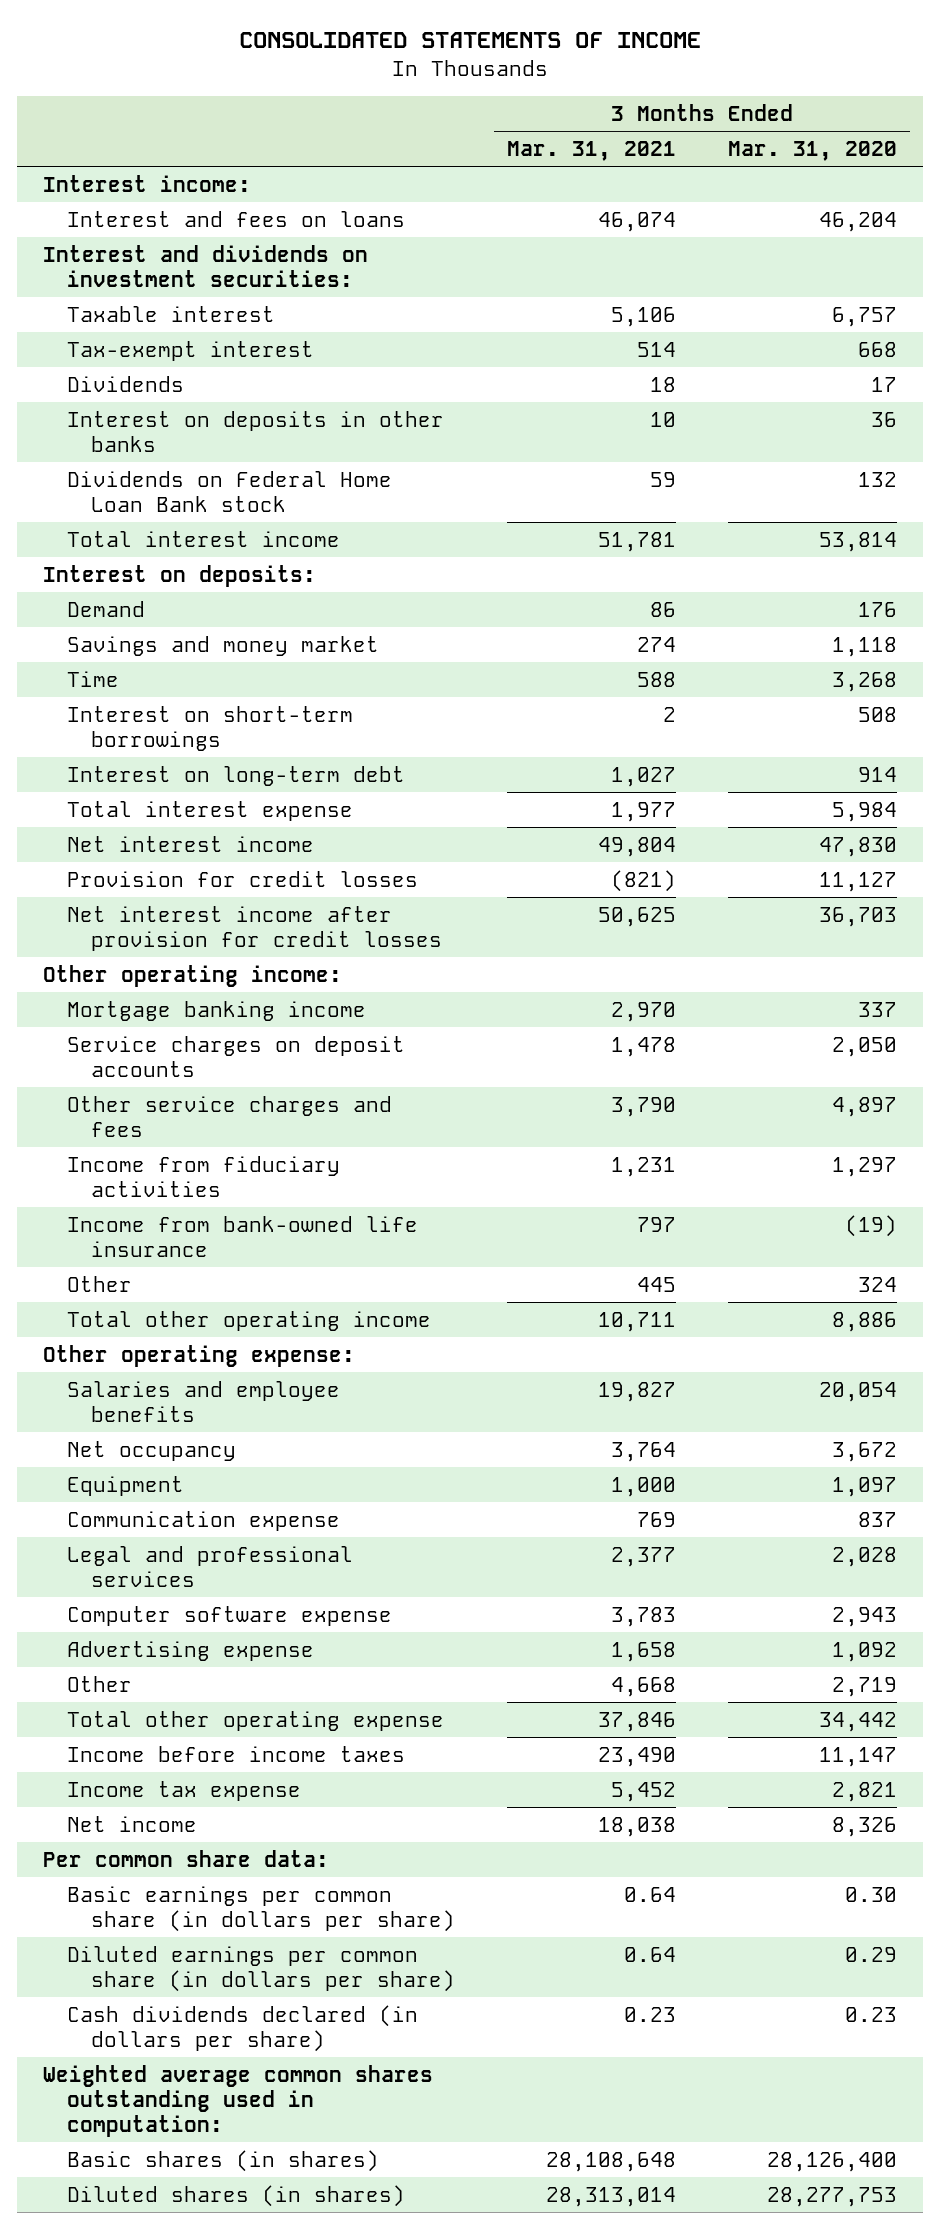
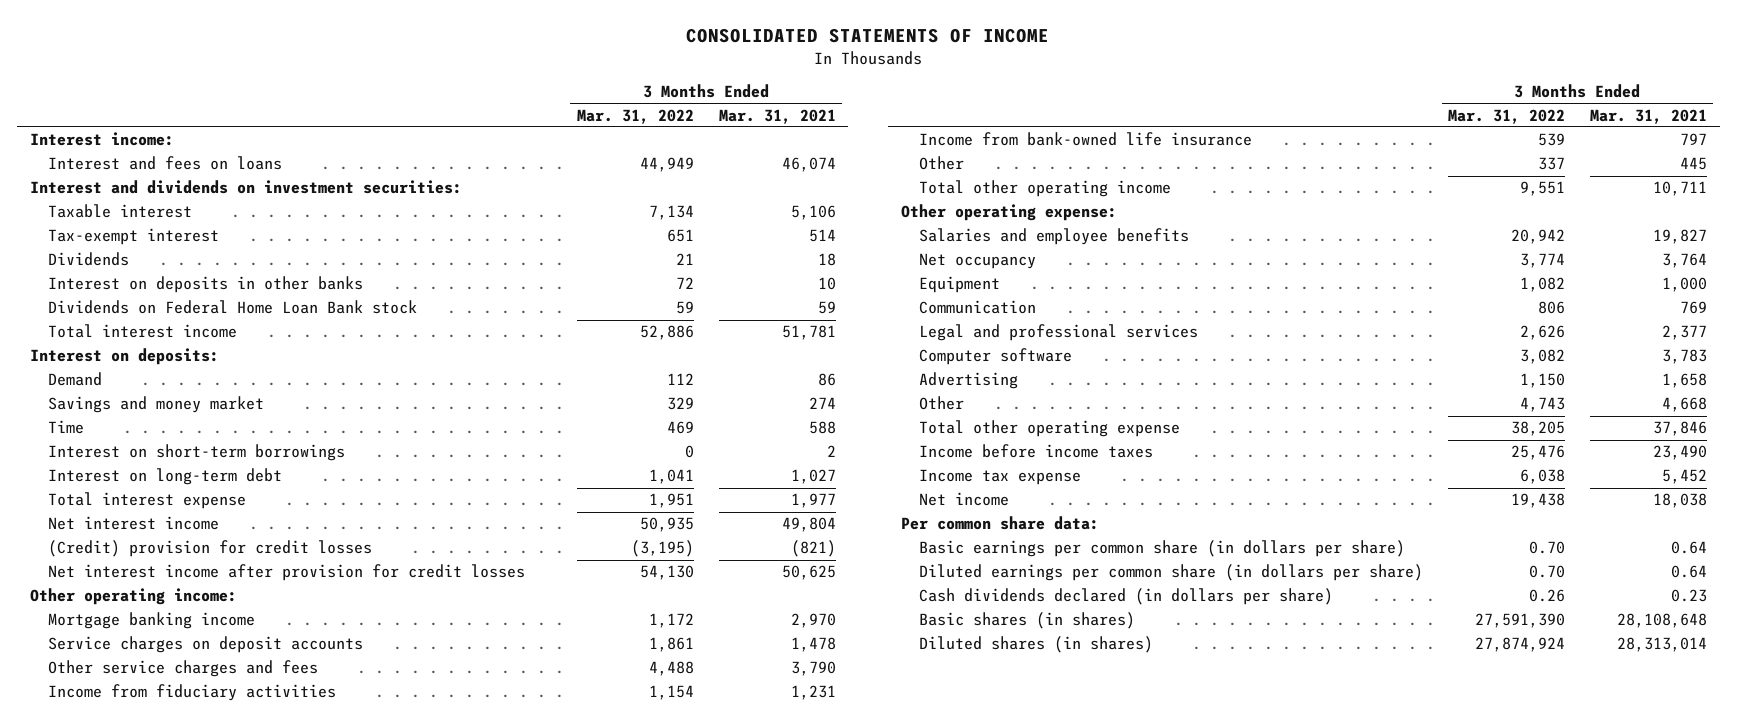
[728,140,898,161] Mar. 31, 2020 -> none
none -> [576,108,694,124] Mar. 31, 2022
[67,870,419,887] Provision for credit losses -> [47,540,372,558] (Credit) provision for credit losses
[67,1510,341,1531] Communication expense -> [918,300,1036,315] Communication
[67,1605,393,1626] Computer software expense -> [918,348,1072,366] Computer software
[67,1640,315,1661] Advertising expense -> [918,372,1018,390] Advertising
[42,2064,433,2137] Weighted average common shares outstanding used in computation: -> none

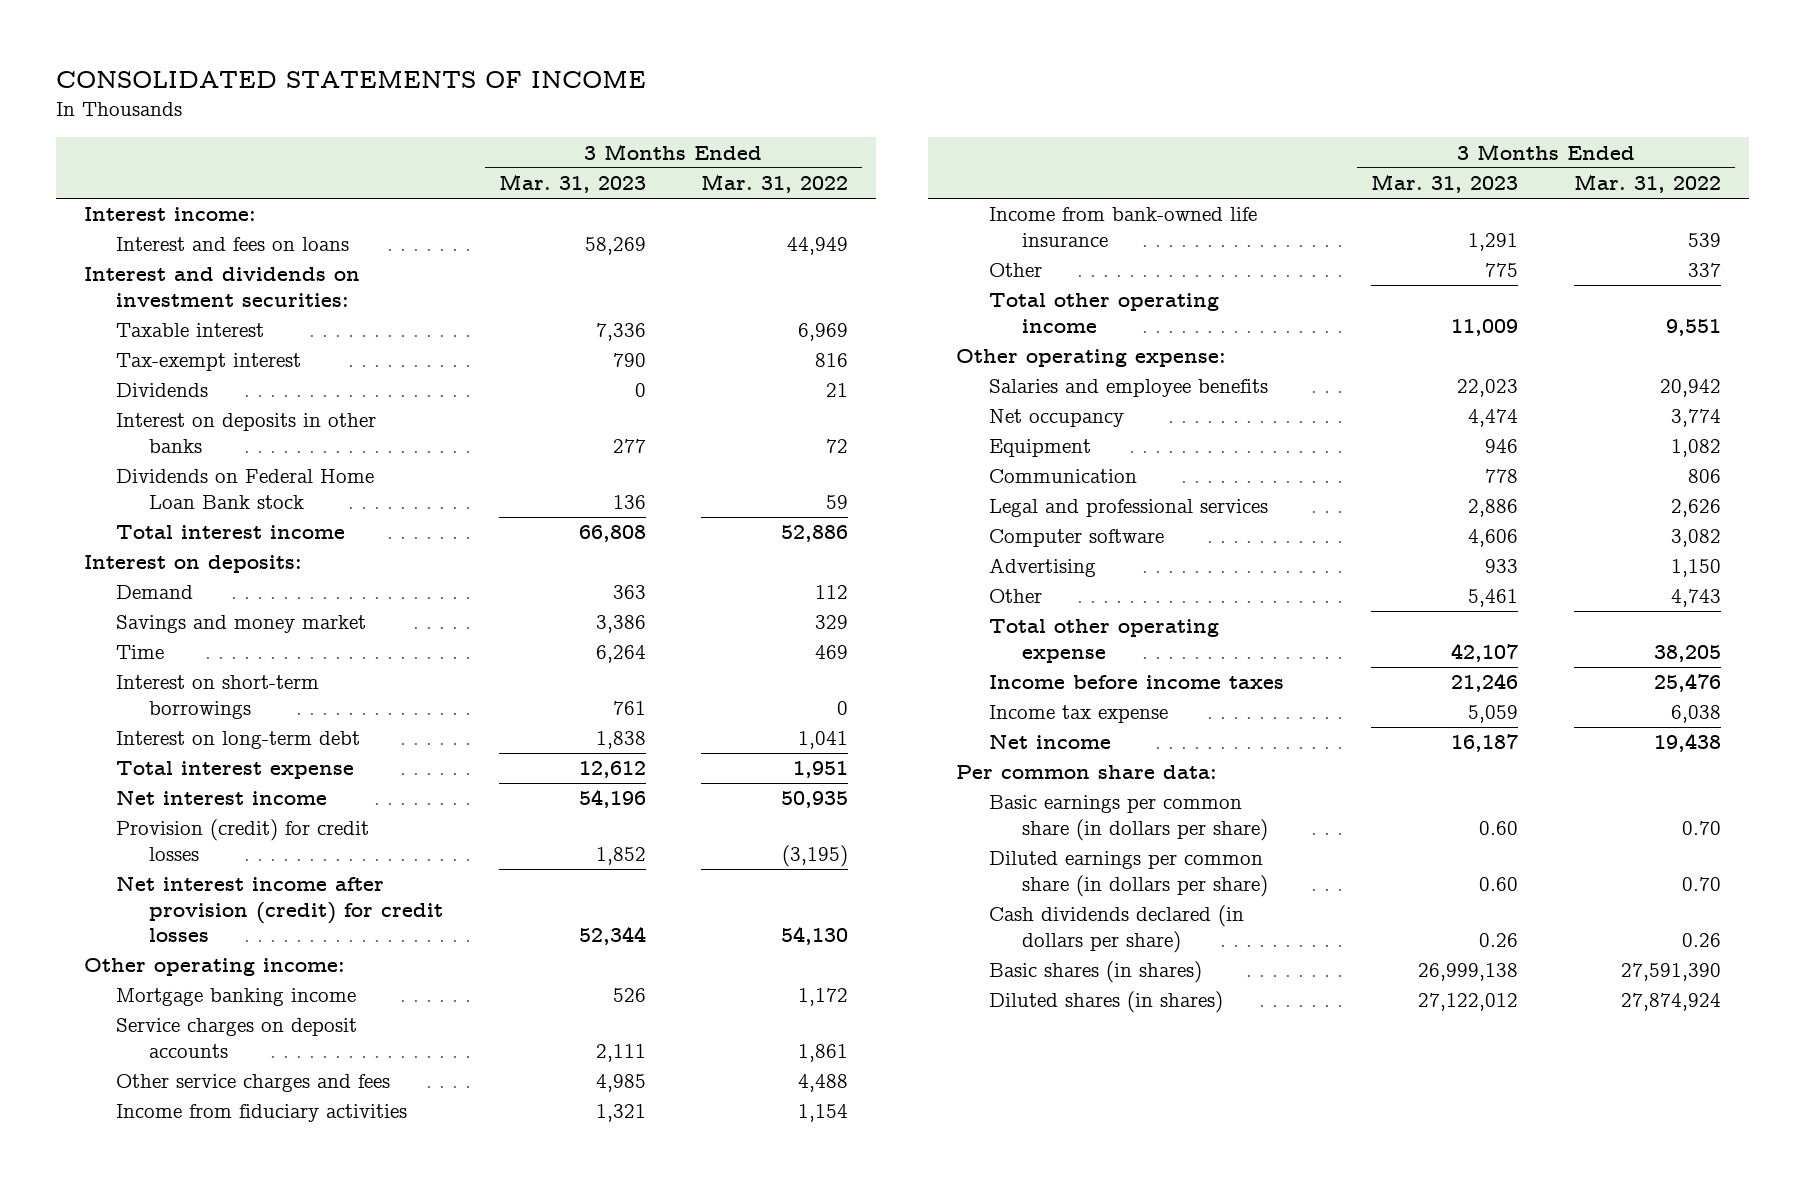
[718,108,836,124] Mar. 31, 2021 -> none
none -> [498,174,646,194] Mar. 31, 2023
[648,205,694,221] 7,134 -> [798,323,849,342] 6,969
[666,229,694,243] 651 -> [815,353,849,368] 816
[47,540,372,558] (Credit) provision for credit losses -> [116,819,370,861] Provision (credit) for credit losses
[47,564,525,582] Net interest income after provision for credit losses -> [116,876,444,943] Net interest income after provision (credit) for credit losses

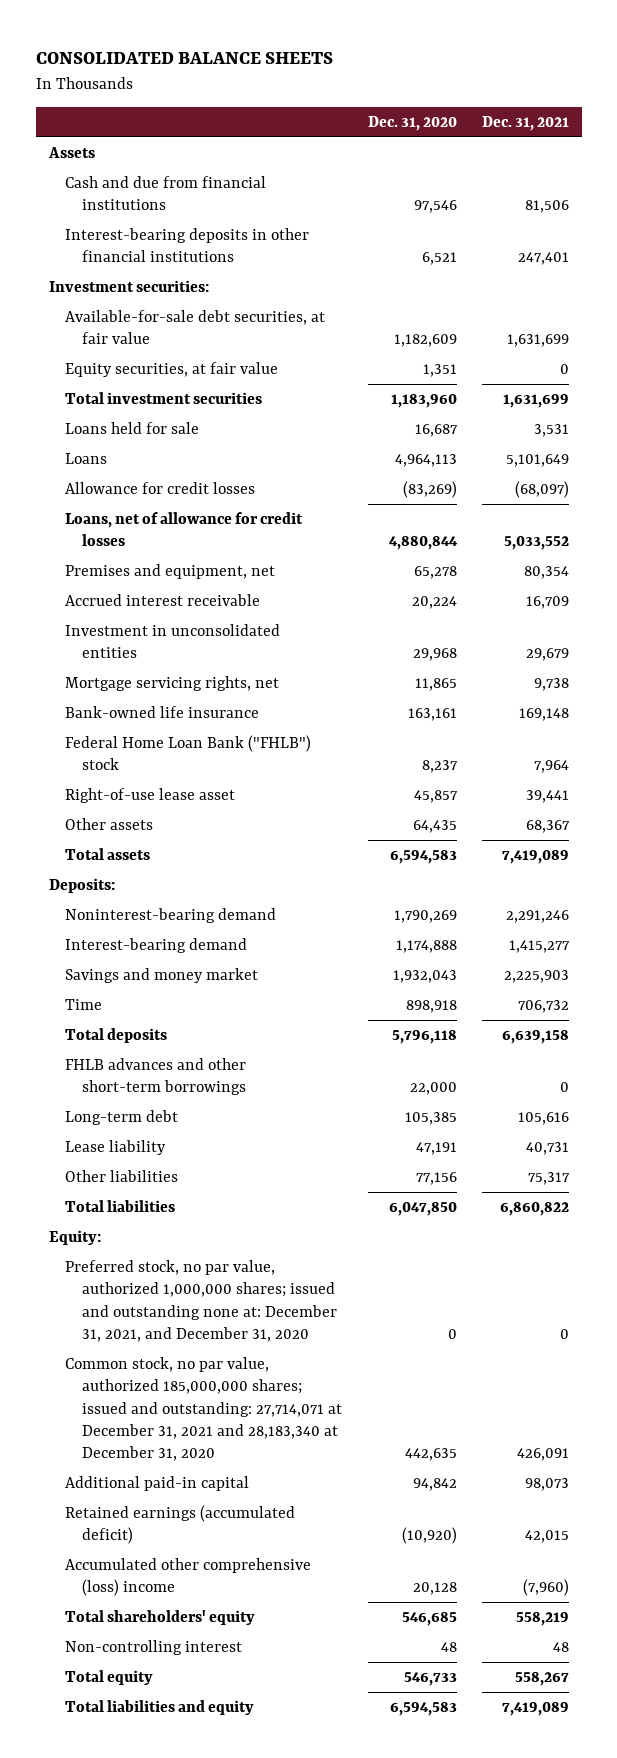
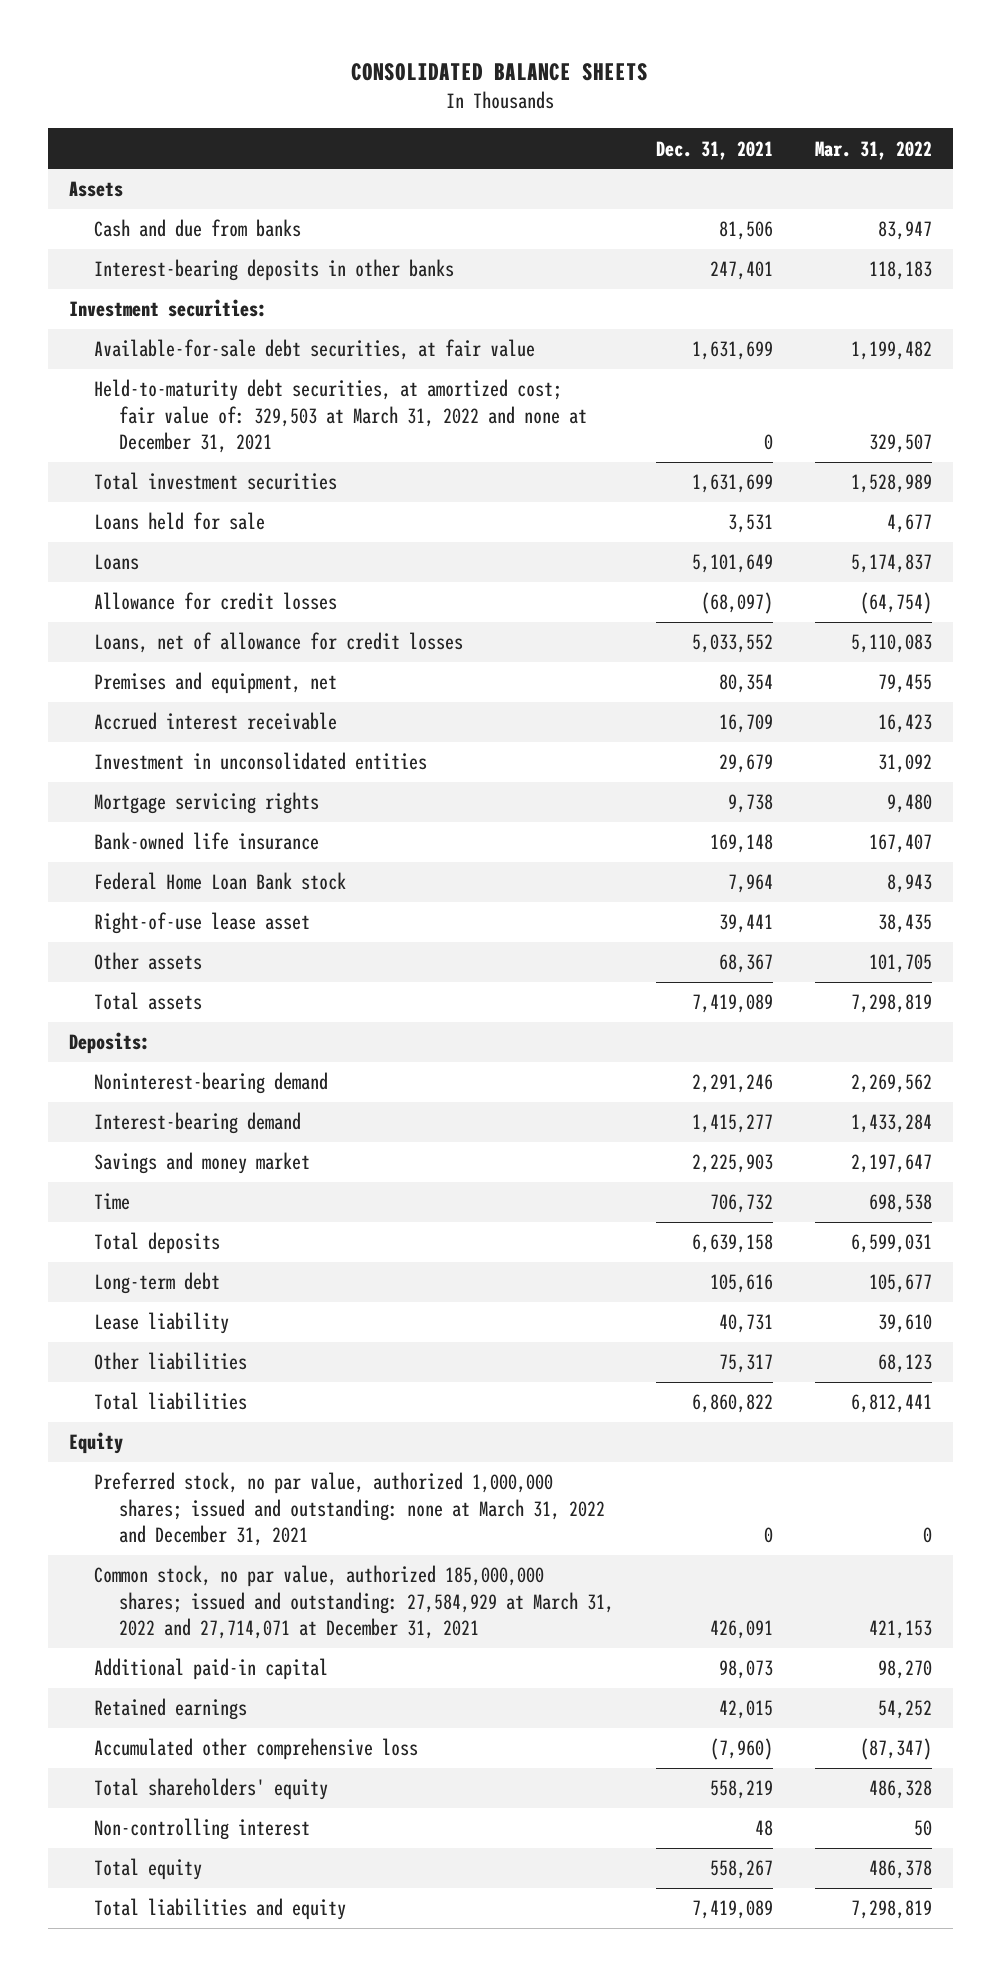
[367,116,457,132] Dec. 31, 2020 -> none
none -> [815,140,933,160] Mar. 31, 2022
[65,176,267,211] Cash and due from financial institutions -> [94,219,302,238] Cash and due from banks
[65,228,310,263] Interest-bearing deposits in other financial institutions -> [94,259,455,282] Interest-bearing deposits in other banks
[65,362,279,378] Equity securities, at fair value -> none
none -> [94,379,588,454] Held-to-maturity debt securities, at amortized cost; fair value of: 329,503 at March 31, 2022 and none at December 31, 2021
[65,676,280,692] Mortgage servicing rights, net -> [94,792,320,815] Mortgage servicing rights
[65,735,312,771] Federal Home Loan Bank ("FHLB") stock -> [94,872,347,891] Federal Home Loan Bank stock
[65,1058,247,1096] FHLB advances and other short-term borrowings -> none
[48,1230,101,1246] Equity: -> [68,1432,123,1455] Equity
[65,1260,338,1342] Preferred stock, no par value, authorized 1,000,000 shares; issued and outstanding none at: December 31, 2021, and December 31, 2020 -> [94,1472,606,1547] Preferred stock, no par value, authorized 1,000,000 shares; issued and outstanding: none at March 31, 2022 and December 31, 2021
[65,1357,343,1462] Common stock, no par value, authorized 185,000,000 shares; issued and outstanding: 27,714,071 at December 31, 2021 and 28,183,340 at December 31, 2020 -> [94,1565,615,1640] Common stock, no par value, authorized 185,000,000 shares; issued and outstanding: 27,584,929 at March 31, 2022 and 27,714,071 at December 31, 2021
[65,1505,296,1545] Retained earnings (accumulated deficit) -> [94,1698,248,1721] Retained earnings
[65,1558,312,1597] Accumulated other comprehensive (loss) income -> [94,1738,419,1761] Accumulated other comprehensive loss

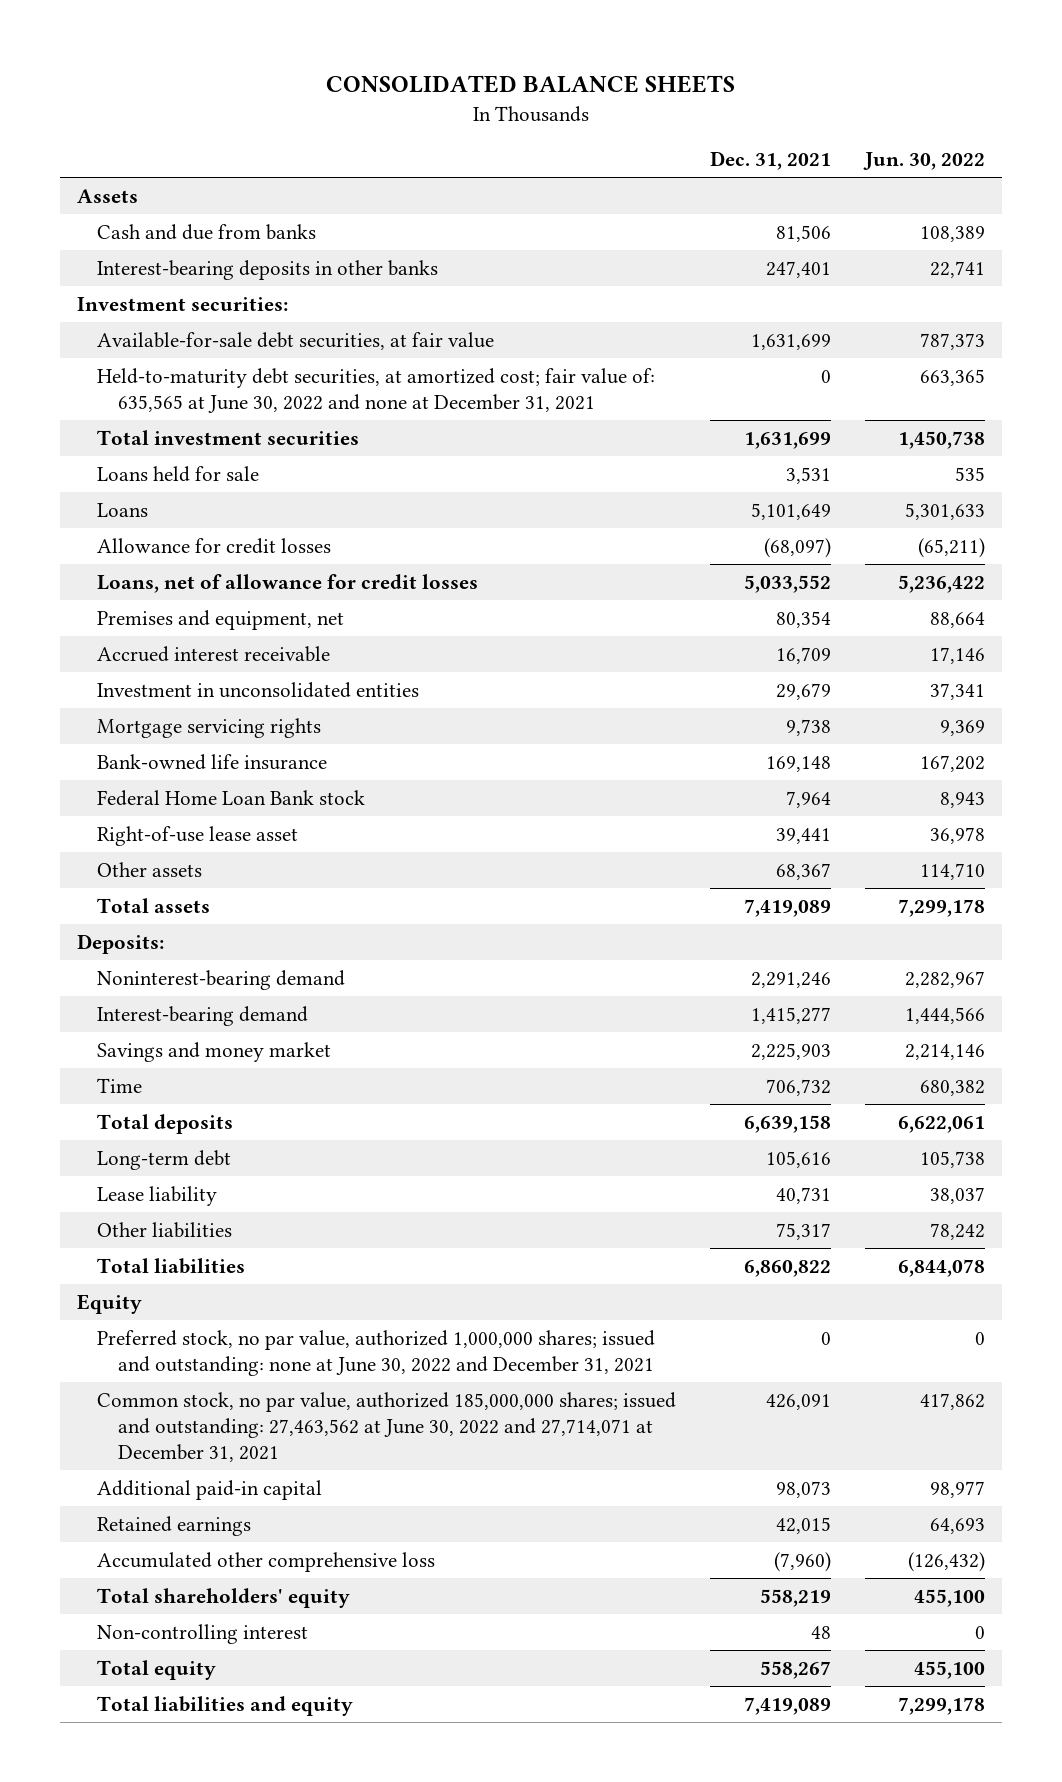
[815,140,933,160] Mar. 31, 2022 -> none
none -> [862,152,985,171] Jun. 30, 2022
[94,379,588,454] Held-to-maturity debt securities, at amortized cost; fair value of: 329,503 at March 31, 2022 and none at December 31, 2021 -> [97,367,656,413] Held-to-maturity debt securities, at amortized cost; fair value of: 635,565 at June 30, 2022 and none at December 31, 2021
[94,1472,606,1547] Preferred stock, no par value, authorized 1,000,000 shares; issued and outstanding: none at March 31, 2022 and December 31, 2021 -> [97,1329,656,1376] Preferred stock, no par value, authorized 1,000,000 shares; issued and outstanding: none at June 30, 2022 and December 31, 2021
[94,1565,615,1640] Common stock, no par value, authorized 185,000,000 shares; issued and outstanding: 27,584,929 at March 31, 2022 and 27,714,071 at December 31, 2021 -> [97,1391,677,1463] Common stock, no par value, authorized 185,000,000 shares; issued and outstanding: 27,463,562 at June 30, 2022 and 27,714,071 at December 31, 2021

